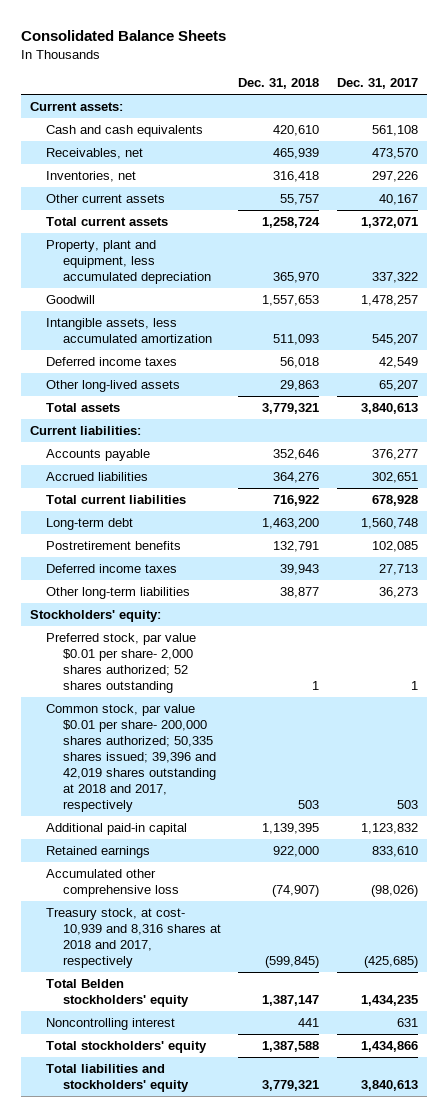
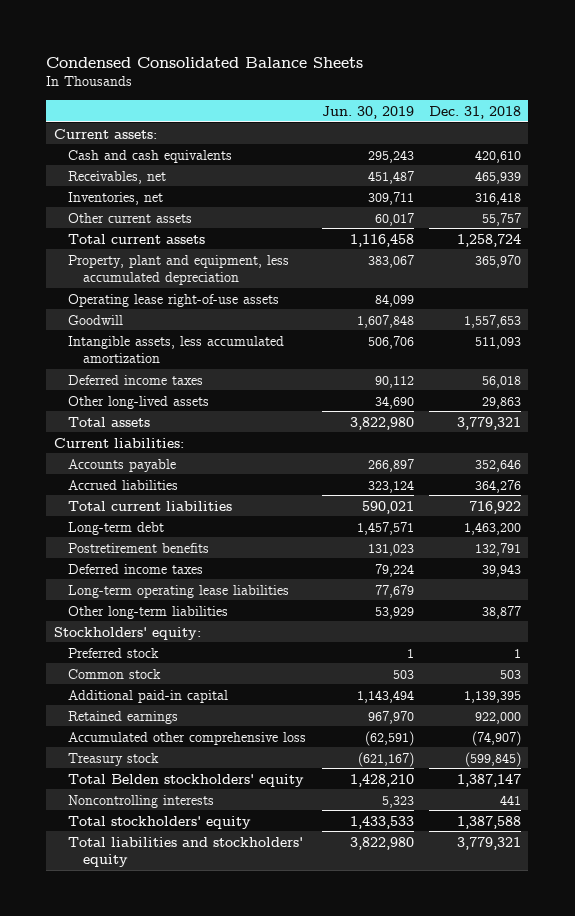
[20,30,226,42] Consolidated Balance Sheets -> [46,56,364,68] Condensed Consolidated Balance Sheets
[337,78,419,90] Dec. 31, 2017 -> none
none -> [321,105,414,119] Jun. 30, 2019
none -> [68,293,280,307] Operating lease right-of-use assets
none -> [68,584,290,598] Long-term operating lease liabilities
[46,632,197,693] Preferred stock, par value $0.01 per share- 2,000 shares authorized; 52 shares outstanding -> [68,647,160,658] Preferred stock
[46,703,216,812] Common stock, par value $0.01 per share- 200,000 shares authorized; 50,335 shares issued; 39,396 and 42,019 shares outstanding at 2018 and 2017, respectively -> [68,668,162,679] Common stock
[46,907,221,968] Treasury stock, at cost- 10,939 and 8,316 shares at 2018 and 2017, respectively -> [68,752,160,766] Treasury stock
[46,1017,176,1030] Noncontrolling interest -> [68,794,215,808] Noncontrolling interests

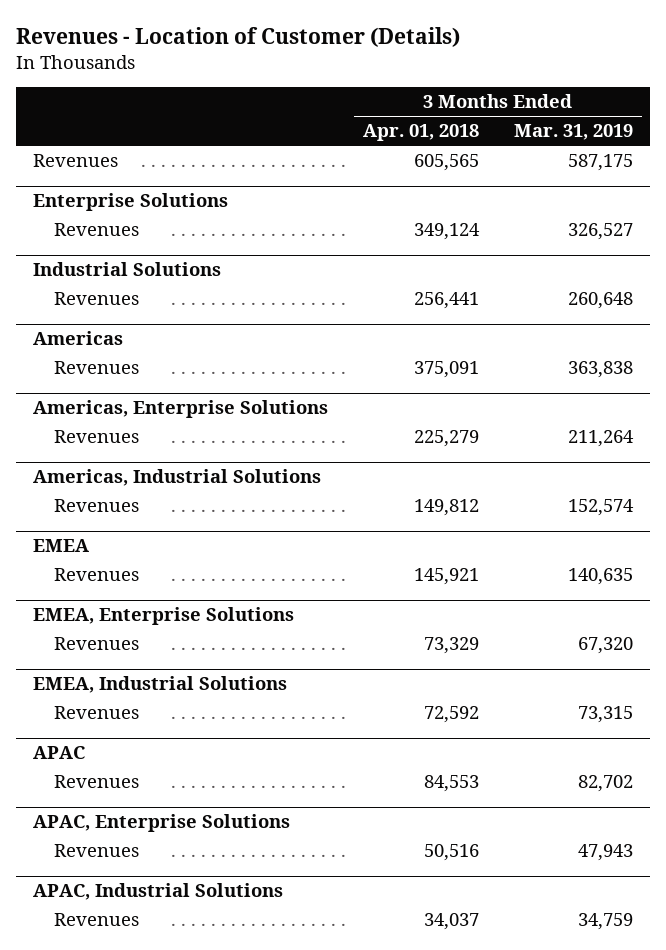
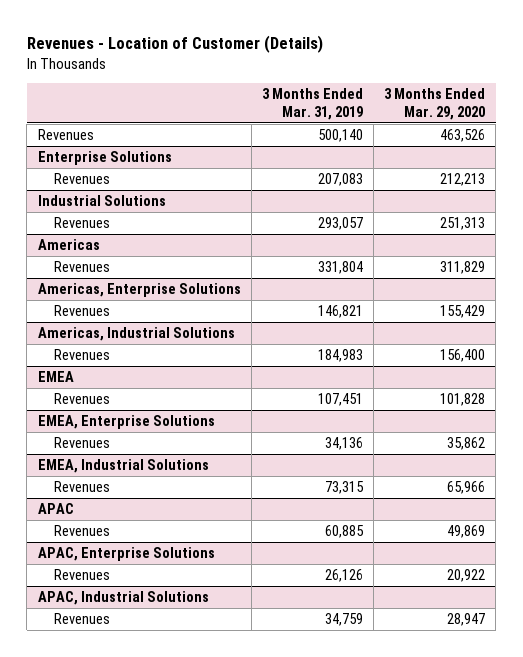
[363,124,480,142] Apr. 01, 2018 -> none
none -> [384,88,486,120] 3 Months Ended Mar. 29, 2020
[567,154,633,172] 587,175 -> [317,129,363,143] 500,140
[567,223,633,241] 326,527 -> [317,173,363,187] 207,083
[567,292,633,310] 260,648 -> [317,217,363,231] 293,057
[567,361,633,379] 363,838 -> [317,261,363,275] 331,804
[567,430,634,448] 211,264 -> [317,305,363,319] 146,821
[567,499,634,517] 152,574 -> [317,349,363,363] 184,983
[567,568,633,586] 140,635 -> [317,393,363,407] 107,451
[577,637,633,655] 67,320 -> [324,437,363,451] 34,136
[577,775,633,793] 82,702 -> [324,525,364,539] 60,885
[577,844,633,862] 47,943 -> [324,569,363,583] 26,126

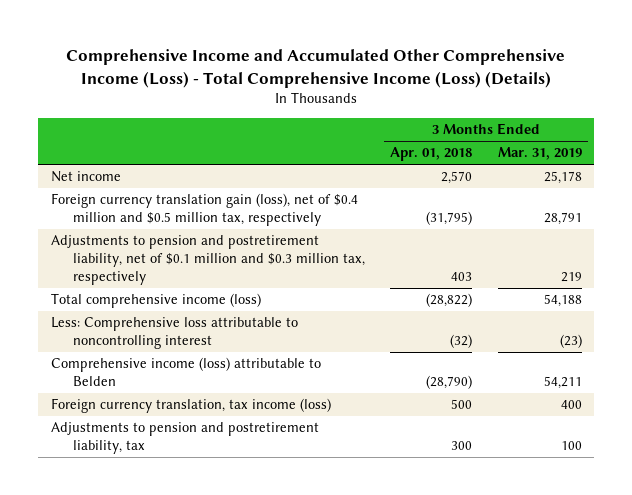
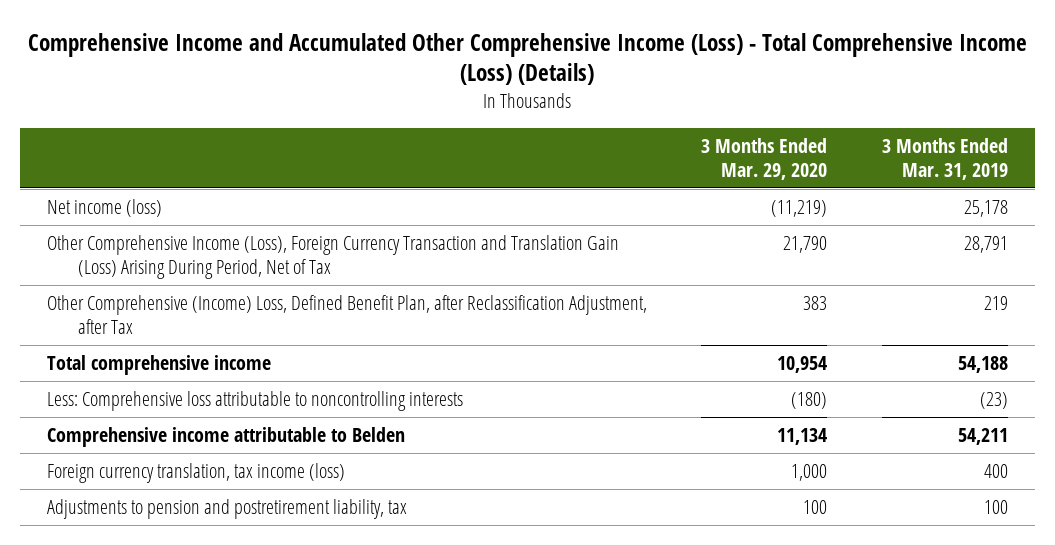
[390,147,473,162] Apr. 01, 2018 -> none
none -> [701,137,828,180] 3 Months Ended Mar. 29, 2020
[50,171,121,183] Net income -> [46,198,162,217] Net income (loss)
[50,193,358,227] Foreign currency translation gain (loss), net of $0.4 million and $0.5 million tax, respectively -> [46,234,619,279] Other Comprehensive Income (Loss), Foreign Currency Transaction and Translation Gain (Loss) Arising During Period, Net of Tax
[50,235,365,286] Adjustments to pension and postretirement liability, net of $0.1 million and $0.3 million tax, respectively -> [46,294,647,334] Other Comprehensive (Income) Loss, Defined Benefit Plan, after Reclassification Adjustment, after Tax
[50,293,261,309] Total comprehensive income (loss) -> [46,354,271,375] Total comprehensive income
[50,317,298,350] Less: Comprehensive loss attributable to noncontrolling interest -> [46,390,463,411] Less: Comprehensive loss attributable to noncontrolling interests
[50,357,321,387] Comprehensive income (loss) attributable to Belden -> [46,426,405,447] Comprehensive income attributable to Belden

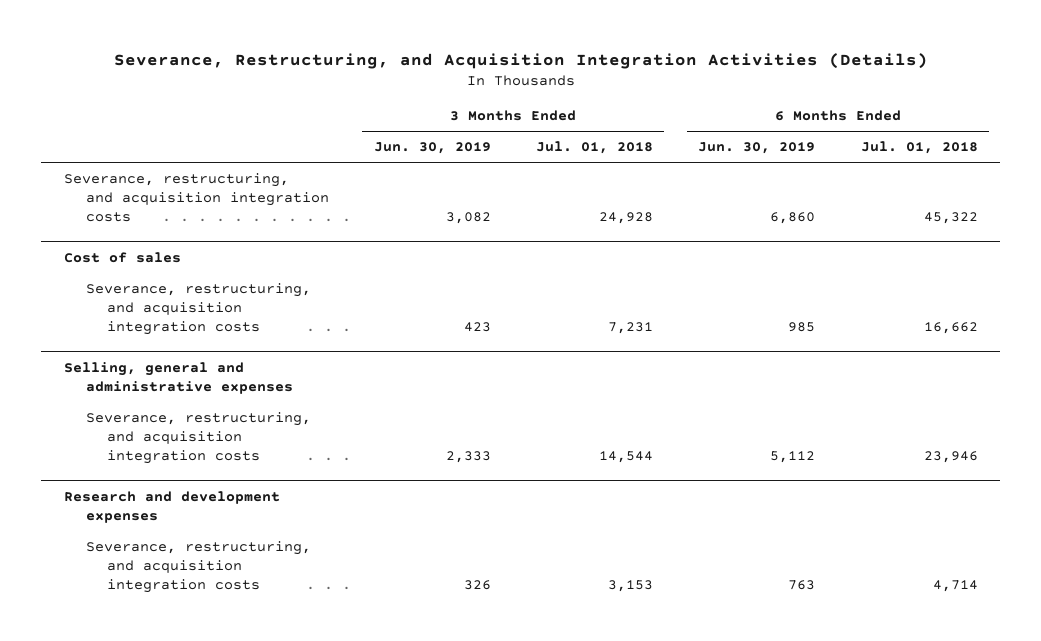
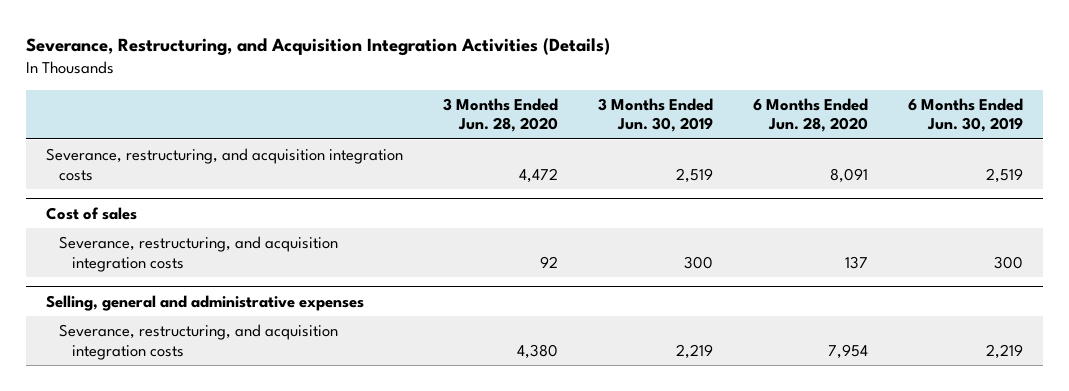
[536,141,654,155] Jul. 01, 2018 -> none
[860,141,978,155] Jul. 01, 2018 -> none
none -> [443,97,559,133] 3 Months Ended Jun. 28, 2020
none -> [753,97,869,133] 6 Months Ended Jun. 28, 2020
[445,212,491,225] 3,082 -> [676,167,714,183] 2,519
[770,212,816,225] 6,860 -> [986,167,1024,183] 2,519
[463,322,491,333] 423 -> [684,255,714,269] 300
[788,322,816,333] 985 -> [994,255,1024,269] 300
[63,490,280,523] Research and development expenses -> none
[85,541,311,594] Severance, restructuring, and acquisition integration costs -> none
[445,451,491,464] 2,333 -> [676,343,714,359] 2,219
[770,451,816,464] 5,112 -> [986,343,1024,359] 2,219

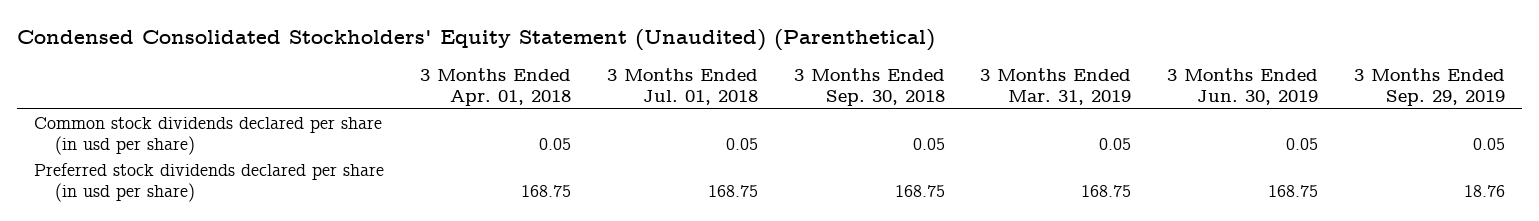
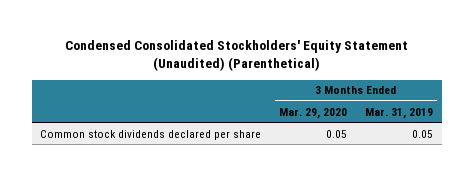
[420,68,572,106] 3 Months Ended Apr. 01, 2018 -> none
[606,68,758,105] 3 Months Ended Jul. 01, 2018 -> none
[793,68,945,106] 3 Months Ended Sep. 30, 2018 -> none
[1166,68,1318,105] 3 Months Ended Jun. 30, 2019 -> none
[1353,68,1505,106] 3 Months Ended Sep. 29, 2019 -> none
none -> [279,107,348,119] Mar. 29, 2020
[34,163,385,202] Preferred stock dividends declared per share (in usd per share) -> none
[34,117,383,155] Common stock dividends declared per share (in usd per share) -> [40,129,262,140] Common stock dividends declared per share

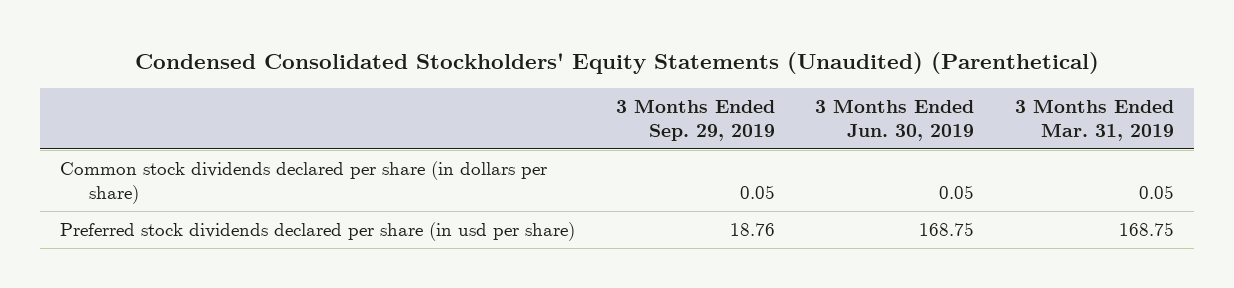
[64,39,408,71] Condensed Consolidated Stockholders' Equity Statement (Unaudited) (Parenthetical) -> [135,52,1100,75] Condensed Consolidated Stockholders' Equity Statements (Unaudited) (Parenthetical)
[279,107,348,119] Mar. 29, 2020 -> none
none -> [615,98,775,142] 3 Months Ended Sep. 29, 2019
none -> [815,98,975,142] 3 Months Ended Jun. 30, 2019
[40,129,262,140] Common stock dividends declared per share -> [60,160,548,204] Common stock dividends declared per share (in dollars per share)
none -> [60,221,576,241] Preferred stock dividends declared per share (in usd per share)

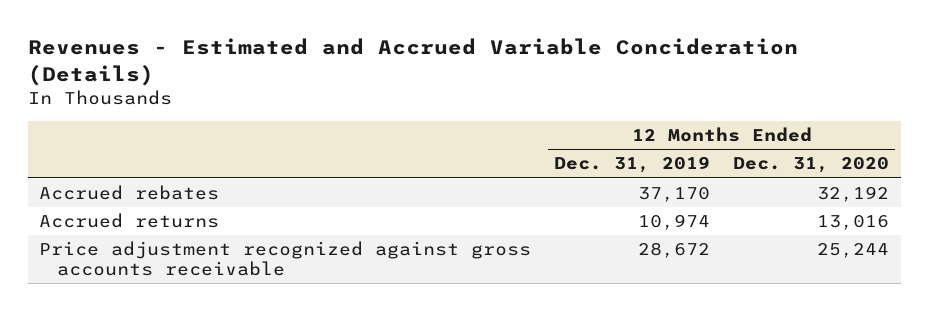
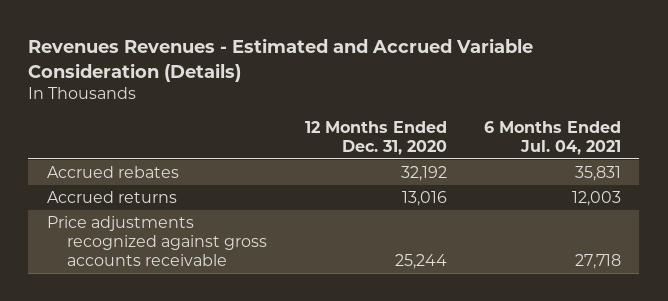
[27,38,798,86] Revenues - Estimated and Accrued Variable Concideration (Details) -> [28,37,534,82] Revenues Revenues - Estimated and Accrued Variable Consideration (Details)
[554,156,711,174] Dec. 31, 2019 -> none
none -> [483,120,621,155] 6 Months Ended Jul. 04, 2021
[39,241,532,276] Price adjustment recognized against gross accounts receivable -> [46,215,268,267] Price adjustments recognized against gross accounts receivable

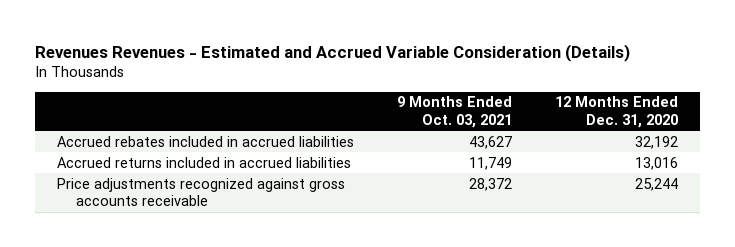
[483,120,621,155] 6 Months Ended Jul. 04, 2021 -> none
none -> [397,96,513,128] 9 Months Ended Oct. 03, 2021
[46,165,179,178] Accrued rebates -> [56,135,354,147] Accrued rebates included in accrued liabilities
[46,190,177,203] Accrued returns -> [56,156,351,168] Accrued returns included in accrued liabilities

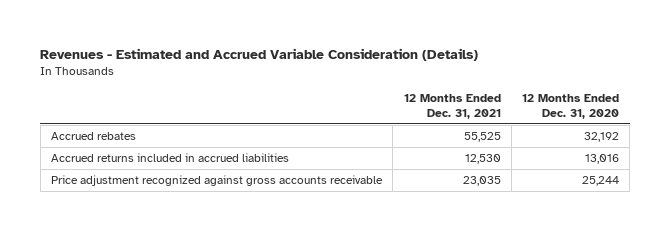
[35,43,631,62] Revenues Revenues - Estimated and Accrued Variable Consideration (Details) -> [40,47,479,61] Revenues - Estimated and Accrued Variable Consideration (Details)
[397,96,513,128] 9 Months Ended Oct. 03, 2021 -> none
none -> [403,94,501,119] 12 Months Ended Dec. 31, 2021
[56,135,354,147] Accrued rebates included in accrued liabilities -> [51,132,137,141] Accrued rebates
[56,177,345,206] Price adjustments recognized against gross accounts receivable -> [51,175,384,187] Price adjustment recognized against gross accounts receivable

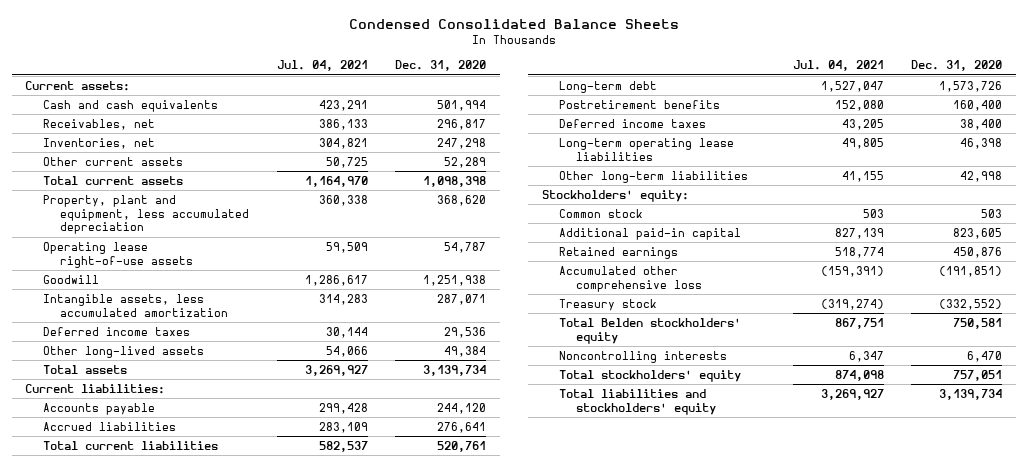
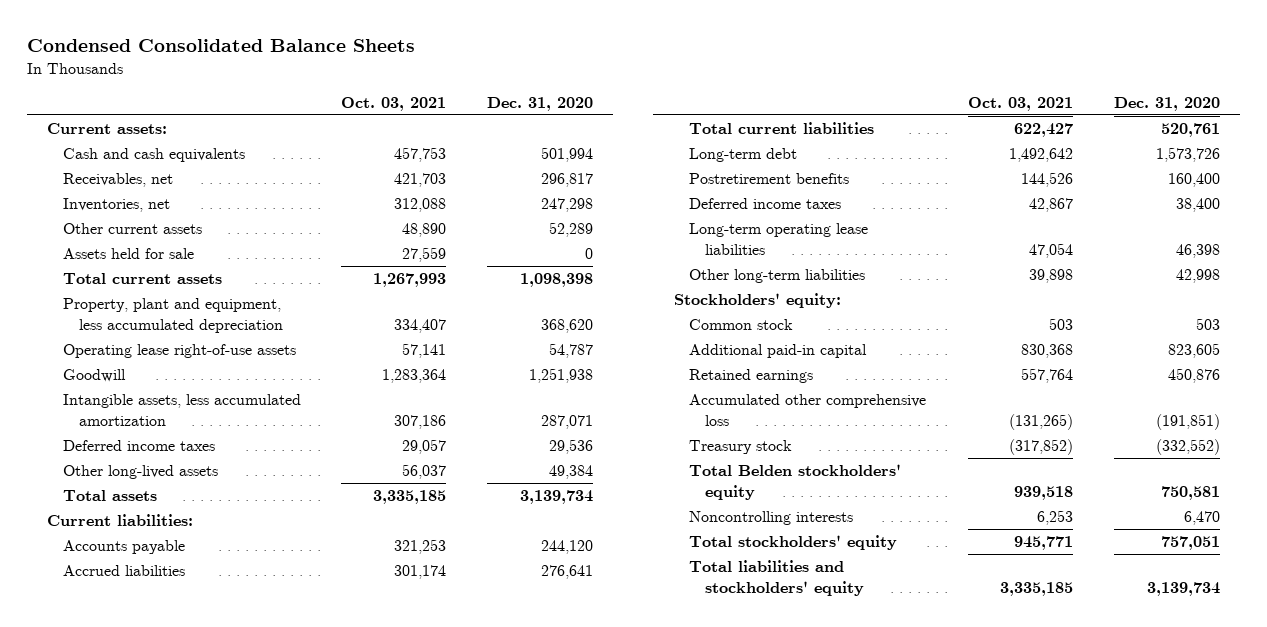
[276,60,368,72] Jul. 04, 2021 -> none
none -> [341,96,447,111] Oct. 03, 2021
none -> [62,248,194,260] Assets held for sale

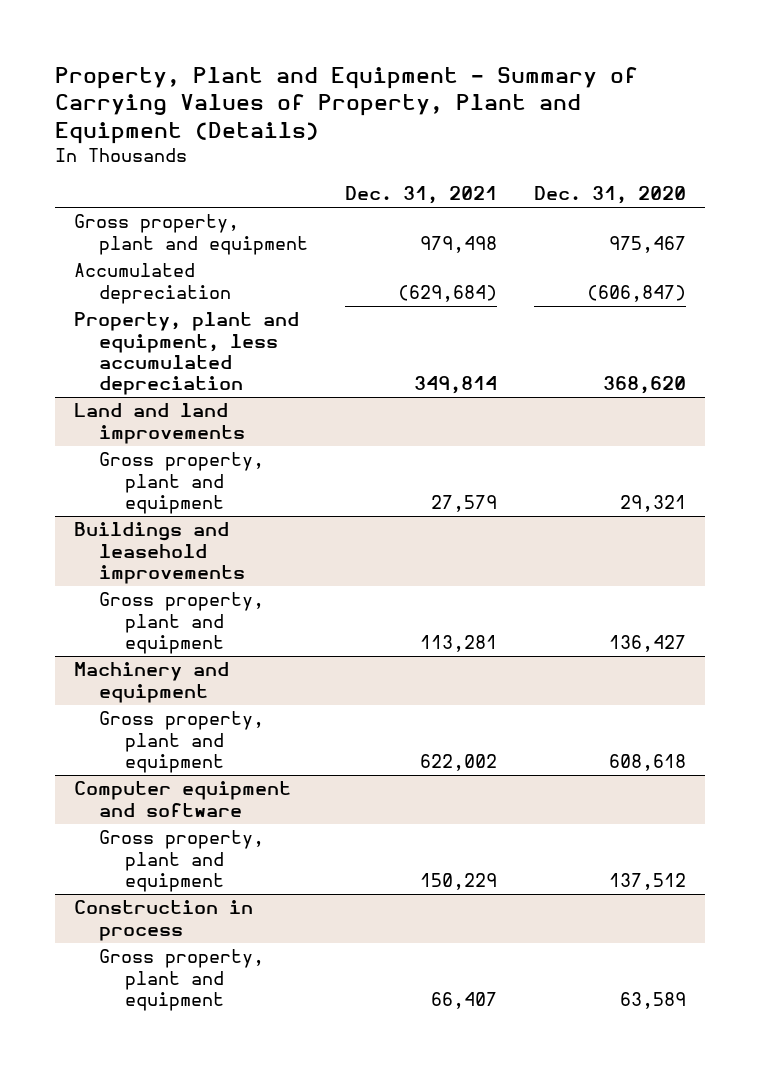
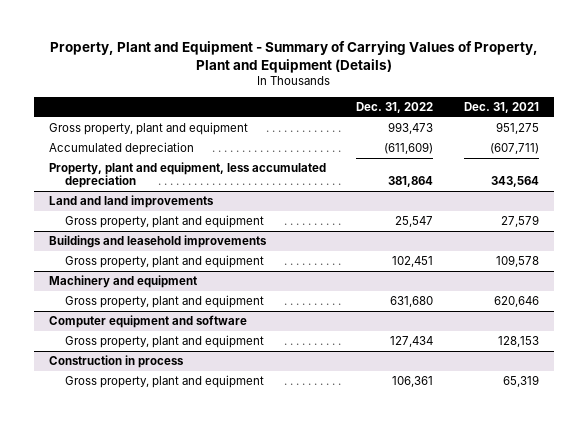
[534,186,687,205] Dec. 31, 2020 -> none
none -> [356,101,434,113] Dec. 31, 2022
[420,235,498,253] 979,498 -> [495,122,539,135] 951,275
[398,284,498,302] (629,684) -> [489,143,539,155] (607,711)
[414,375,498,394] 349,814 -> [490,176,539,188] 343,564
[420,634,498,652] 113,281 -> [495,255,539,268] 109,578
[420,753,498,771] 622,002 -> [493,296,539,308] 620,646
[420,872,498,890] 150,229 -> [497,336,539,348] 128,153
[431,991,498,1009] 66,407 -> [502,375,539,388] 65,319

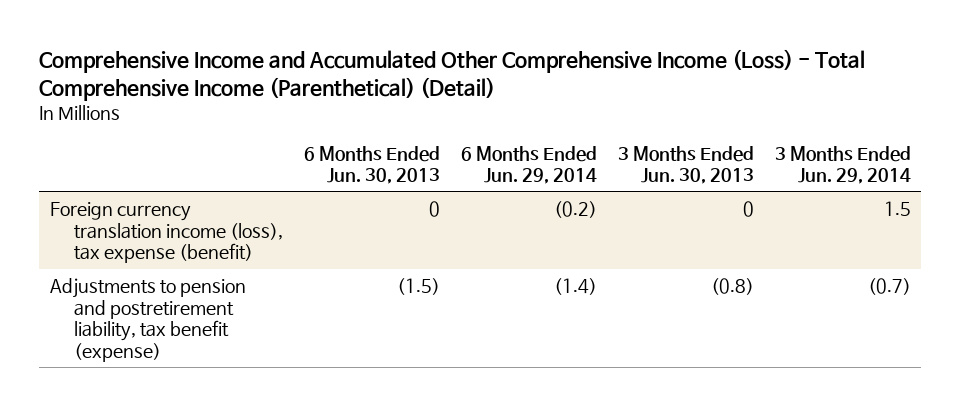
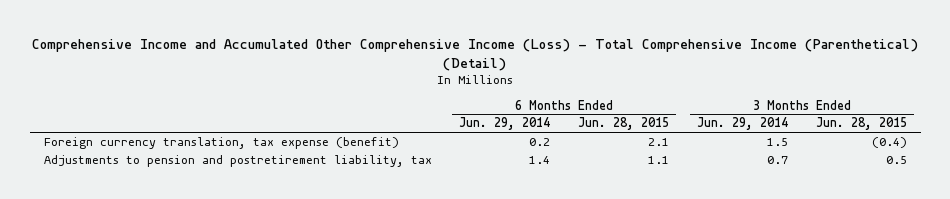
[303,145,440,185] 6 Months Ended Jun. 30, 2013 -> none
[617,145,754,185] 3 Months Ended Jun. 30, 2013 -> none
none -> [578,117,670,131] Jun. 28, 2015
none -> [815,117,907,131] Jun. 28, 2015
[49,202,283,264] Foreign currency translation income (loss), tax expense (benefit) -> [43,137,399,150] Foreign currency translation, tax expense (benefit)
[553,201,597,219] (0.2) -> [529,138,551,147] 0.2
[49,278,246,363] Adjustments to pension and postretirement liability, tax benefit (expense) -> [43,155,432,168] Adjustments to pension and postretirement liability, tax
[553,278,597,296] (1.4) -> [529,156,551,165] 1.4
[867,278,911,296] (0.7) -> [767,156,789,165] 0.7

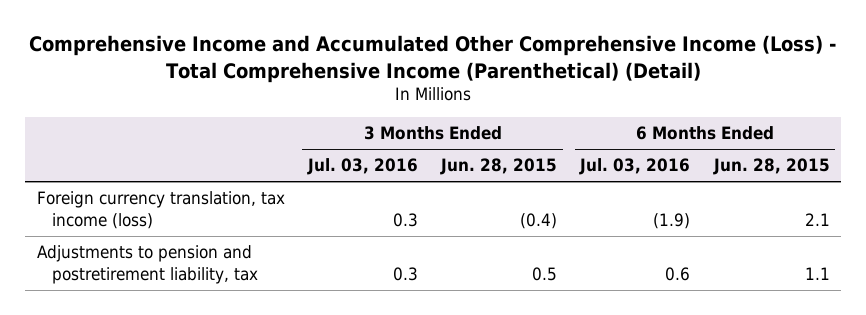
[459,117,551,131] Jun. 29, 2014 -> none
[697,117,789,131] Jun. 29, 2014 -> none
none -> [306,158,418,176] Jul. 03, 2016
none -> [579,158,691,176] Jul. 03, 2016
[43,137,399,150] Foreign currency translation, tax expense (benefit) -> [36,191,285,230] Foreign currency translation, tax income (loss)

